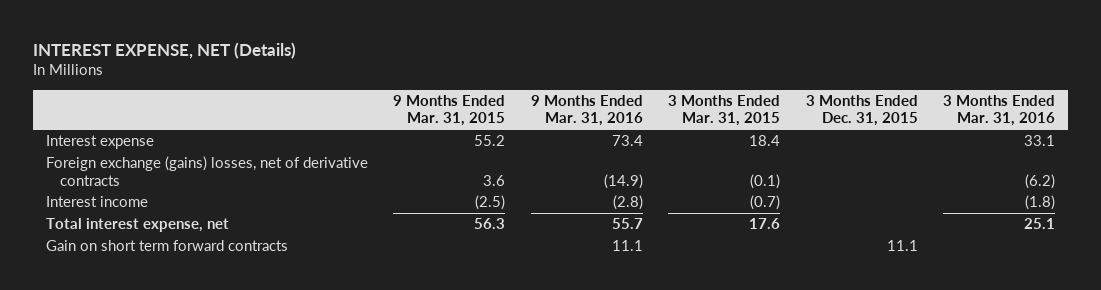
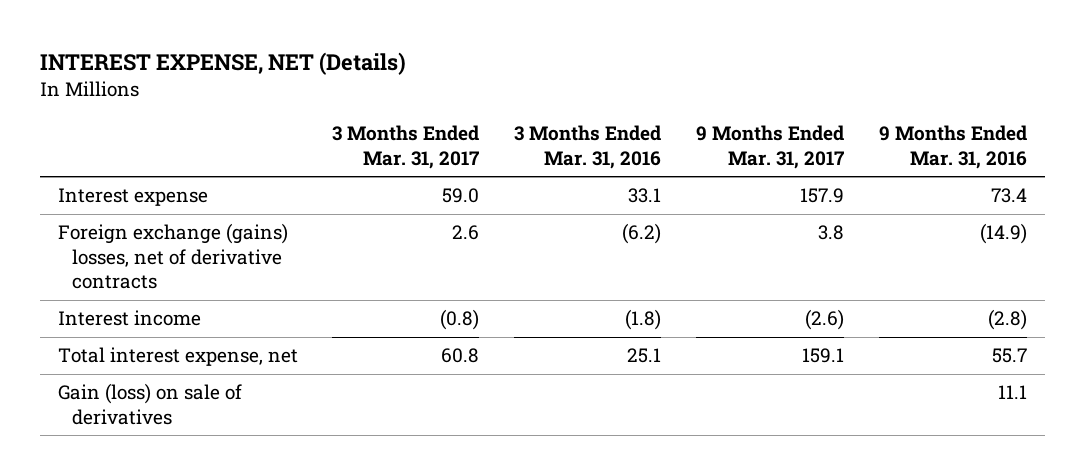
[393,94,506,127] 9 Months Ended Mar. 31, 2015 -> none
[668,94,781,127] 3 Months Ended Mar. 31, 2015 -> none
[805,94,918,127] 3 Months Ended Dec. 31, 2015 -> none
none -> [332,125,480,169] 3 Months Ended Mar. 31, 2017
none -> [696,125,845,169] 9 Months Ended Mar. 31, 2017
[45,240,288,252] Gain on short term forward contracts -> [57,383,242,425] Gain (loss) on sale of derivatives

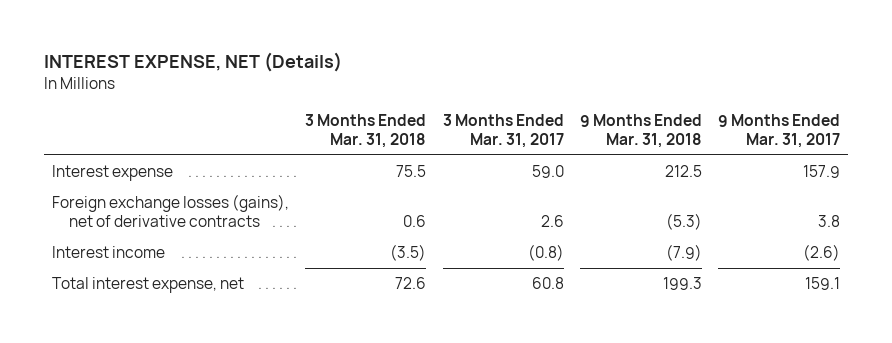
[514,125,662,169] 3 Months Ended Mar. 31, 2016 -> none
[879,125,1028,169] 9 Months Ended Mar. 31, 2016 -> none
none -> [305,113,427,148] 3 Months Ended Mar. 31, 2018
none -> [579,113,702,148] 9 Months Ended Mar. 31, 2018
[57,223,288,290] Foreign exchange (gains) losses, net of derivative contracts -> [52,193,290,228] Foreign exchange losses (gains), net of derivative contracts
[57,383,242,425] Gain (loss) on sale of derivatives -> none

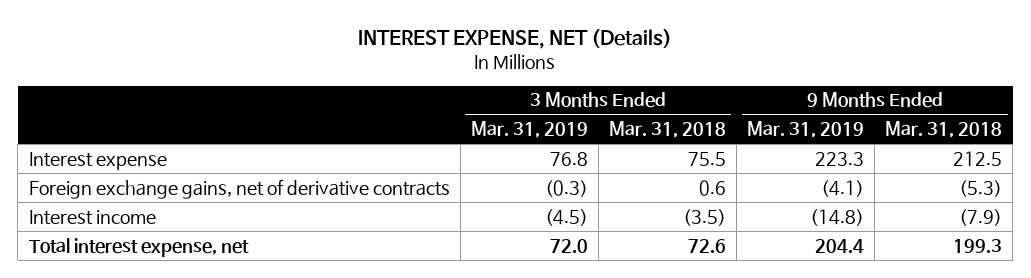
[442,113,564,148] 3 Months Ended Mar. 31, 2017 -> none
[718,113,841,148] 9 Months Ended Mar. 31, 2017 -> none
none -> [470,121,588,139] Mar. 31, 2019
none -> [747,121,865,139] Mar. 31, 2019
[52,193,290,228] Foreign exchange losses (gains), net of derivative contracts -> [28,178,450,199] Foreign exchange gains, net of derivative contracts

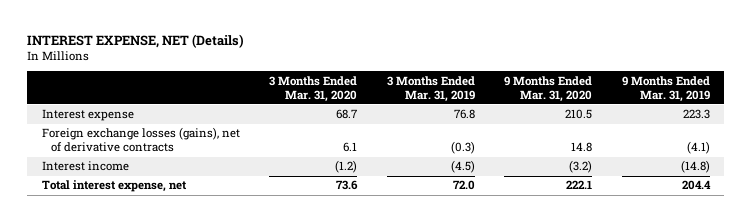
[608,121,726,139] Mar. 31, 2018 -> none
[885,121,1003,139] Mar. 31, 2018 -> none
none -> [269,75,358,102] 3 Months Ended Mar. 31, 2020
none -> [504,75,593,102] 9 Months Ended Mar. 31, 2020
[28,178,450,199] Foreign exchange gains, net of derivative contracts -> [41,127,240,153] Foreign exchange losses (gains), net of derivative contracts

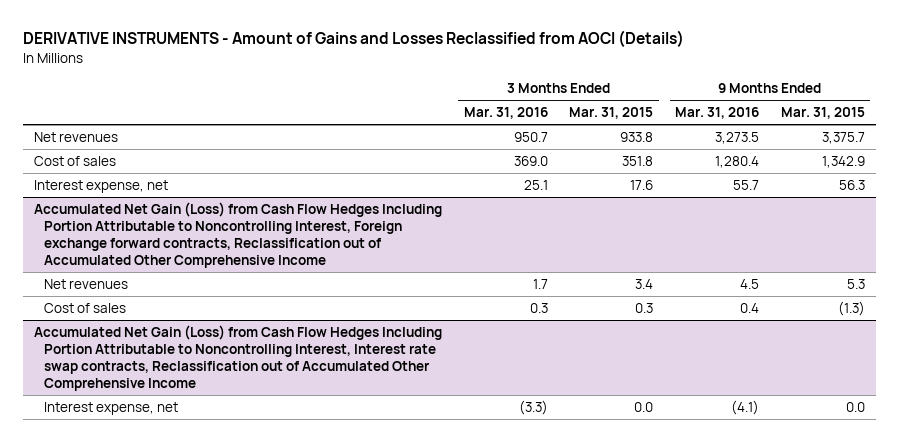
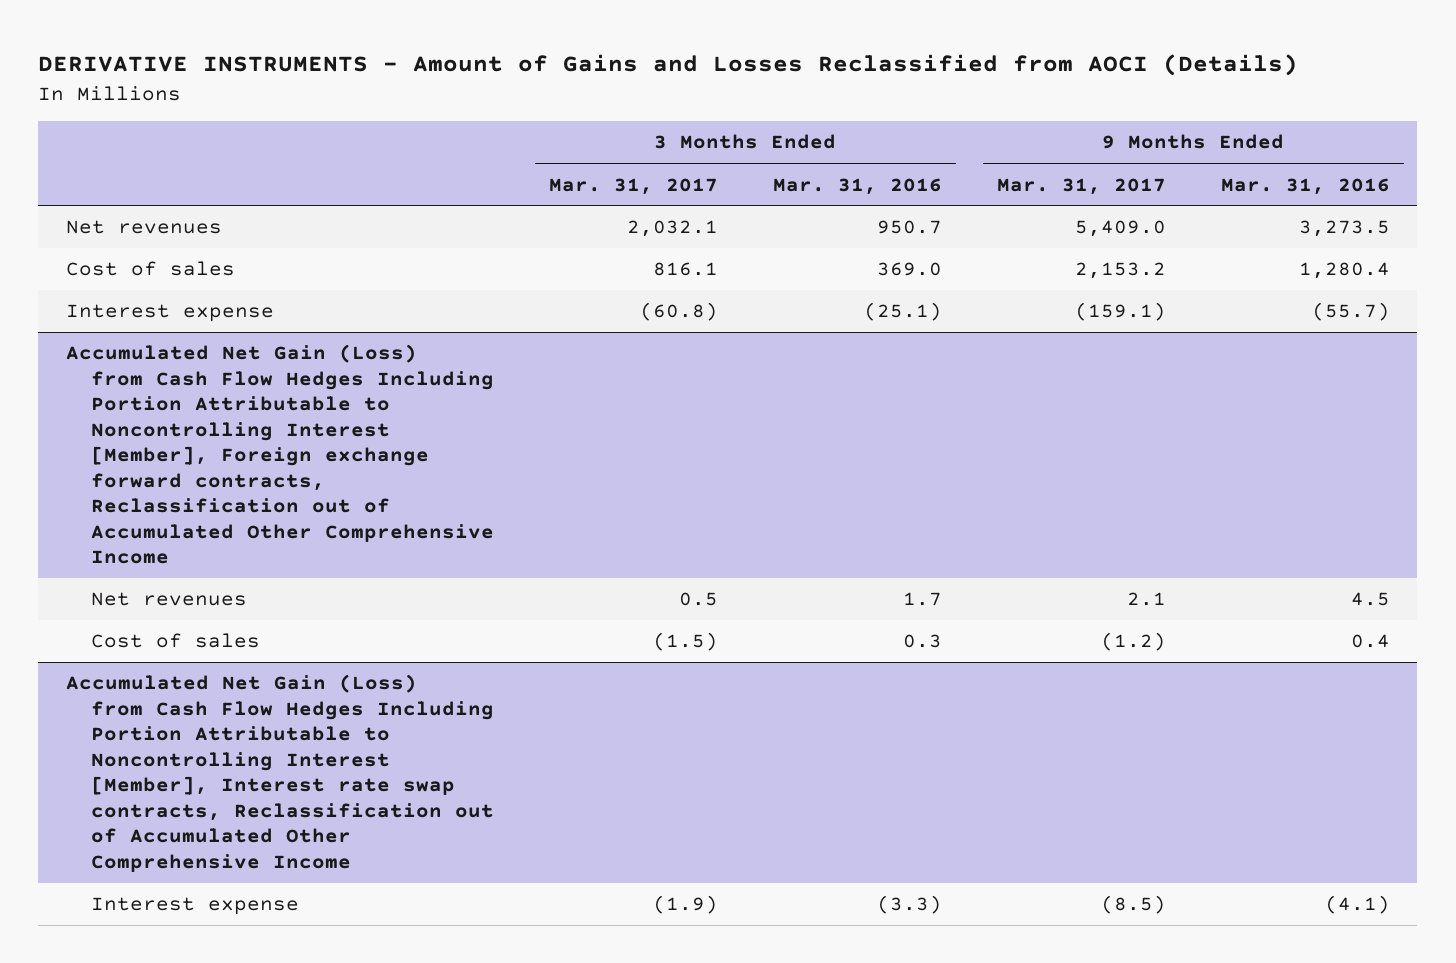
[569,107,654,120] Mar. 31, 2015 -> none
[781,107,866,120] Mar. 31, 2015 -> none
none -> [548,177,718,195] Mar. 31, 2017
none -> [996,177,1166,195] Mar. 31, 2017
[33,179,168,193] Interest expense, net -> [65,304,274,323] Interest expense
[523,179,548,190] 25.1 -> [863,302,942,322] (25.1)
[733,179,760,190] 55.7 -> [1311,302,1390,322] (55.7)
[33,201,442,268] Accumulated Net Gain (Loss) from Cash Flow Hedges Including Portion Attributable to Noncontrolling Interest, Foreign exchange forward contracts, Reclassification out of Accumulated Other Comprehensive Income -> [65,344,494,565] Accumulated Net Gain (Loss) from Cash Flow Hedges Including Portion Attributable to Noncontrolling Interest [Member], Foreign exchange forward contracts, Reclassification out of Accumulated Other Comprehensive Income
[33,324,442,391] Accumulated Net Gain (Loss) from Cash Flow Hedges Including Portion Attributable to Noncontrolling Interest, Interest rate swap contracts, Reclassification out of Accumulated Other Comprehensive Income -> [65,674,494,872] Accumulated Net Gain (Loss) from Cash Flow Hedges Including Portion Attributable to Noncontrolling Interest [Member], Interest rate swap contracts, Reclassification out of Accumulated Other Comprehensive Income
[44,401,179,415] Interest expense, net -> [90,897,299,916] Interest expense

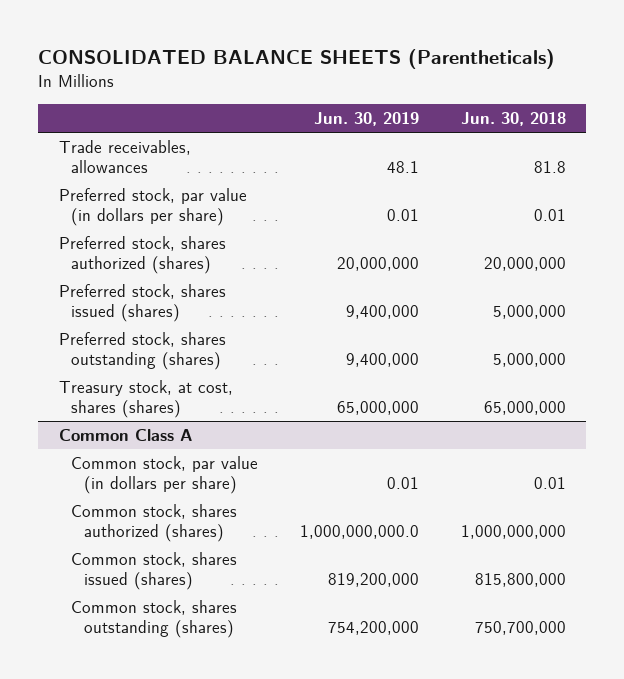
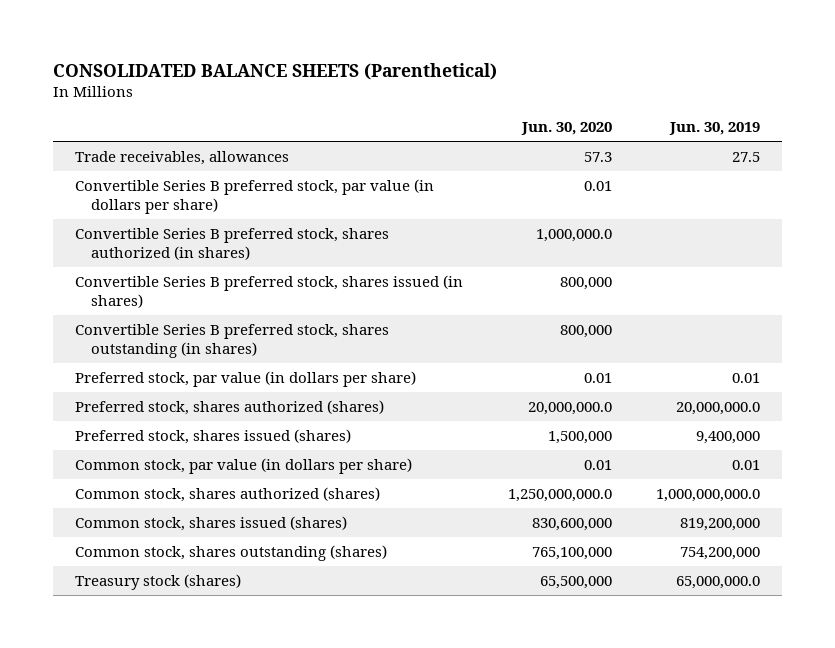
[37,49,555,70] CONSOLIDATED BALANCE SHEETS (Parentheticals) -> [53,62,498,80] CONSOLIDATED BALANCE SHEETS (Parenthetical)
[460,112,566,127] Jun. 30, 2018 -> none
none -> [520,122,612,136] Jun. 30, 2020
[386,160,419,173] 48.1 -> [732,151,761,162] 27.5
none -> [75,178,435,215] Convertible Series B preferred stock, par value (in dollars per share)
none -> [75,227,390,261] Convertible Series B preferred stock, shares authorized (in shares)
none -> [75,274,464,309] Convertible Series B preferred stock, shares issued (in shares)
none -> [75,323,390,359] Convertible Series B preferred stock, shares outstanding (in shares)
[336,256,419,271] 20,000,000 -> [676,401,761,415] 20,000,000.0
[58,331,226,370] Preferred stock, shares outstanding (shares) -> none
[58,379,233,418] Treasury stock, at cost, shares (shares) -> none
[58,428,192,441] Common Class A -> none
none -> [75,573,242,590] Treasury stock (shares)

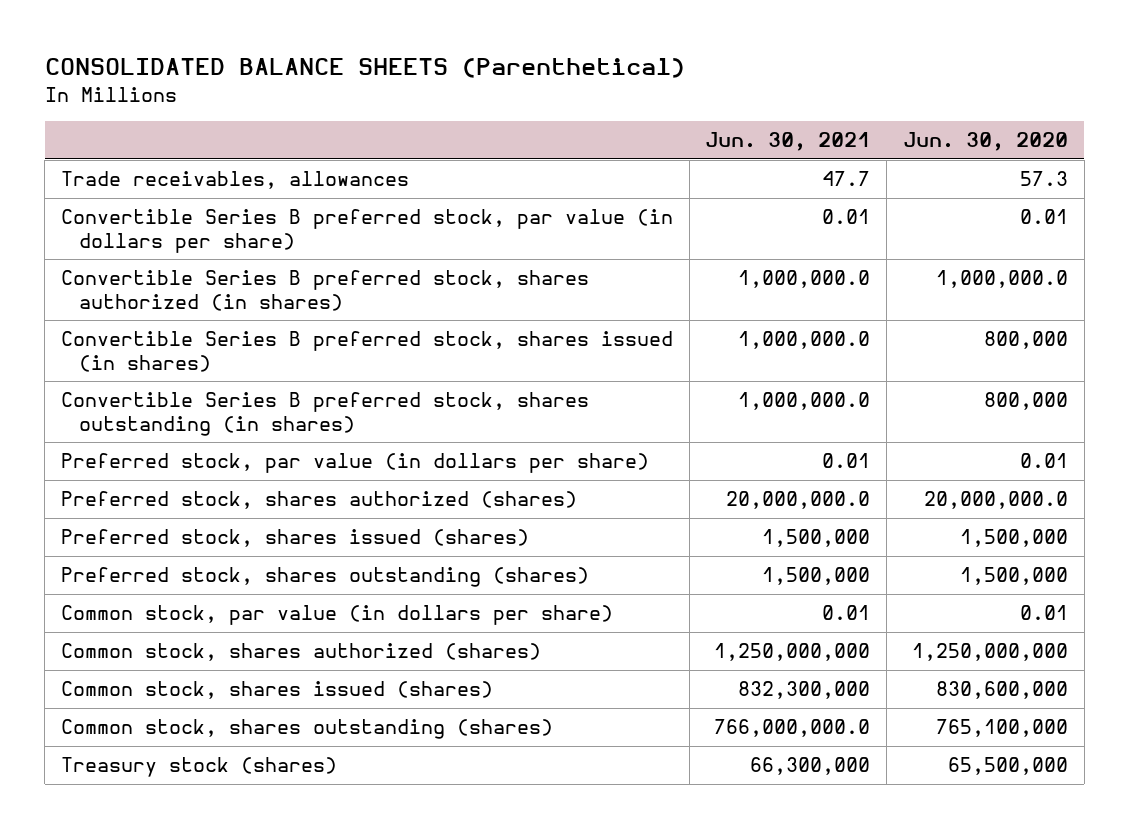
[669,122,761,136] Jun. 30, 2019 -> none
none -> [705,132,871,152] Jun. 30, 2021
none -> [61,567,590,588] Preferred stock, shares outstanding (shares)
[507,488,612,502] 1,250,000,000.0 -> [911,643,1068,662] 1,250,000,000

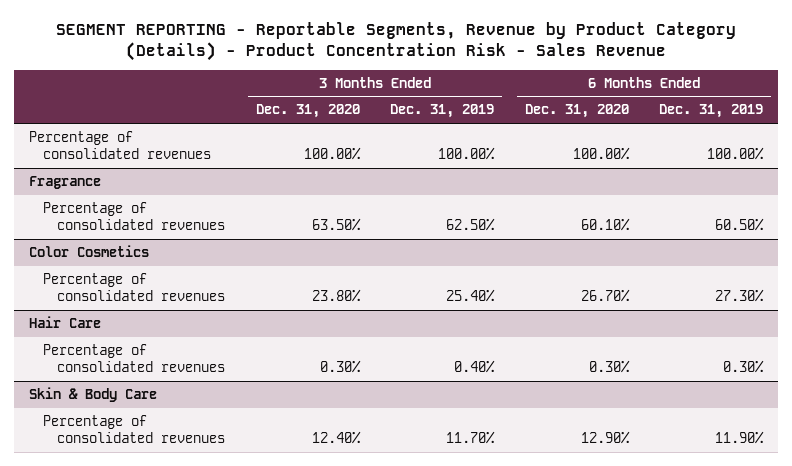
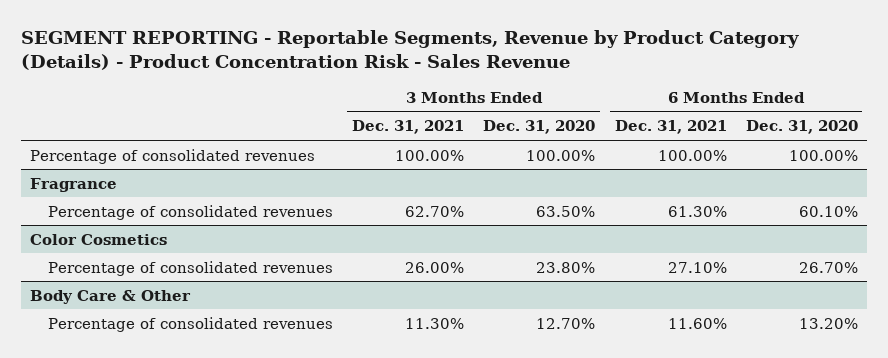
[390,104,495,119] Dec. 31, 2019 -> none
[659,104,764,119] Dec. 31, 2019 -> none
none -> [352,120,465,135] Dec. 31, 2021
none -> [614,120,727,135] Dec. 31, 2021
[29,387,158,403] Skin & Body Care -> none
[43,415,226,444] Percentage of consolidated revenues -> none
[29,316,102,329] Hair Care -> [30,289,192,304] Body Care & Other
[319,360,361,374] 0.30% -> [536,317,596,329] 12.70%
[588,360,630,374] 0.30% -> [798,317,858,329] 13.20%

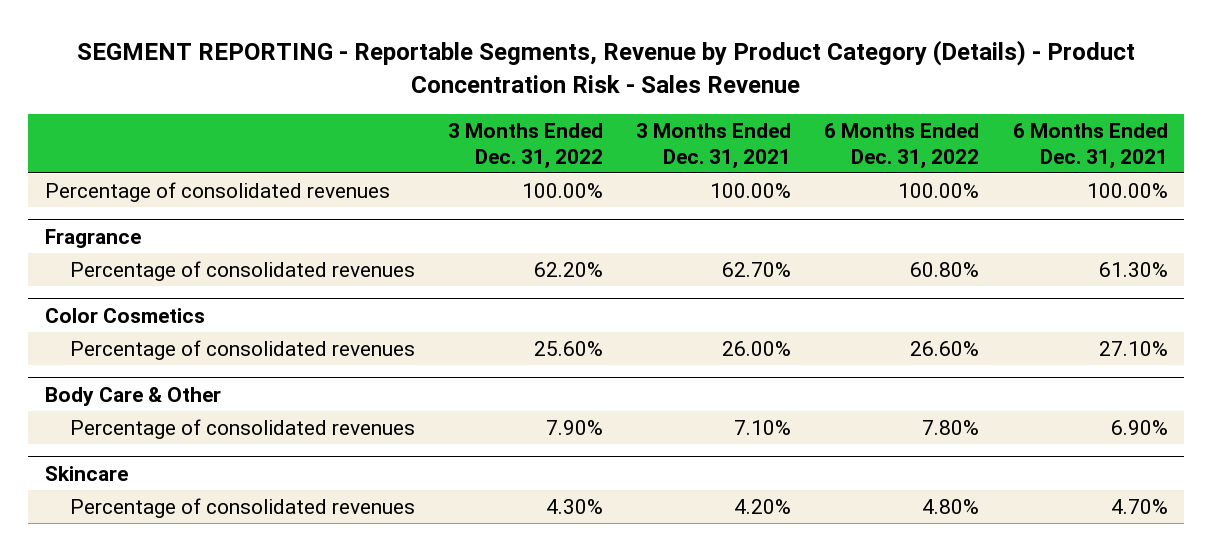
[483,120,596,135] Dec. 31, 2020 -> none
[745,120,858,135] Dec. 31, 2020 -> none
none -> [447,122,603,169] 3 Months Ended Dec. 31, 2022
none -> [824,122,980,169] 6 Months Ended Dec. 31, 2022
[405,317,465,329] 11.30% -> [734,419,792,435] 7.10%
[667,317,727,329] 11.60% -> [1110,419,1168,435] 6.90%
none -> [44,465,128,481] Skincare
none -> [69,497,415,518] Percentage of consolidated revenues

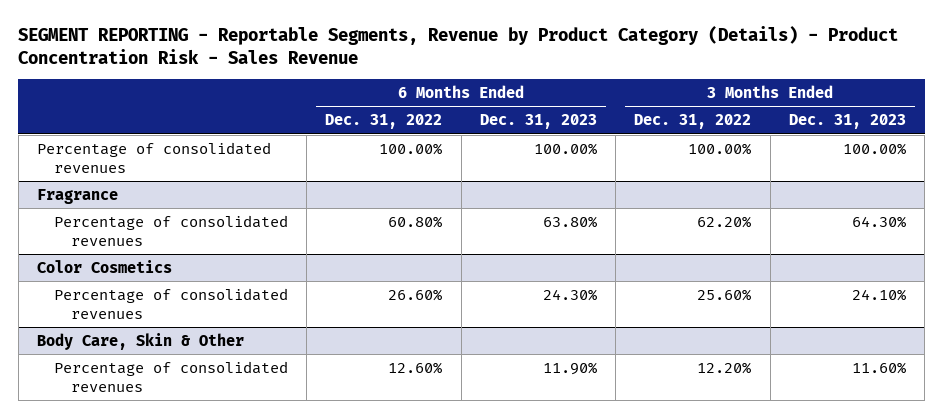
[636,122,792,169] 3 Months Ended Dec. 31, 2021 -> none
[1012,122,1168,169] 6 Months Ended Dec. 31, 2021 -> none
none -> [479,114,597,130] Dec. 31, 2023
none -> [788,114,906,130] Dec. 31, 2023
[44,465,128,481] Skincare -> none
[69,497,415,518] Percentage of consolidated revenues -> none
[44,386,221,406] Body Care & Other -> [36,332,244,350] Body Care, Skin & Other
[545,419,603,435] 7.90% -> [697,361,752,374] 12.20%
[922,419,980,435] 7.80% -> [388,361,443,374] 12.60%

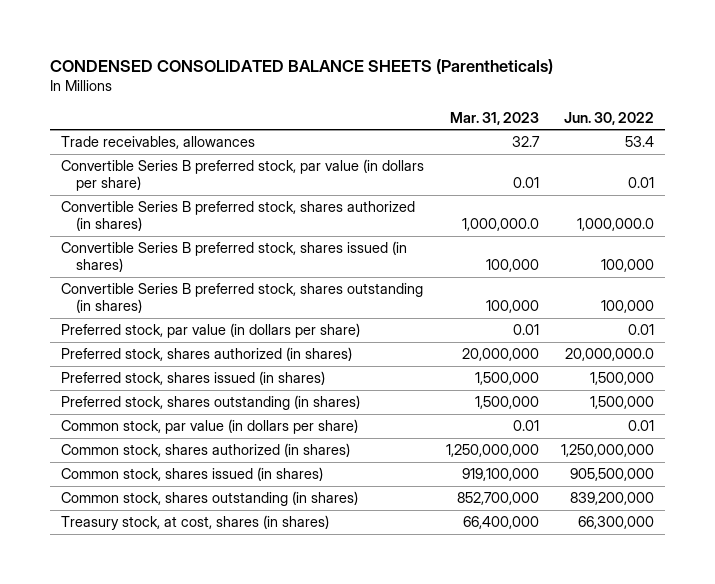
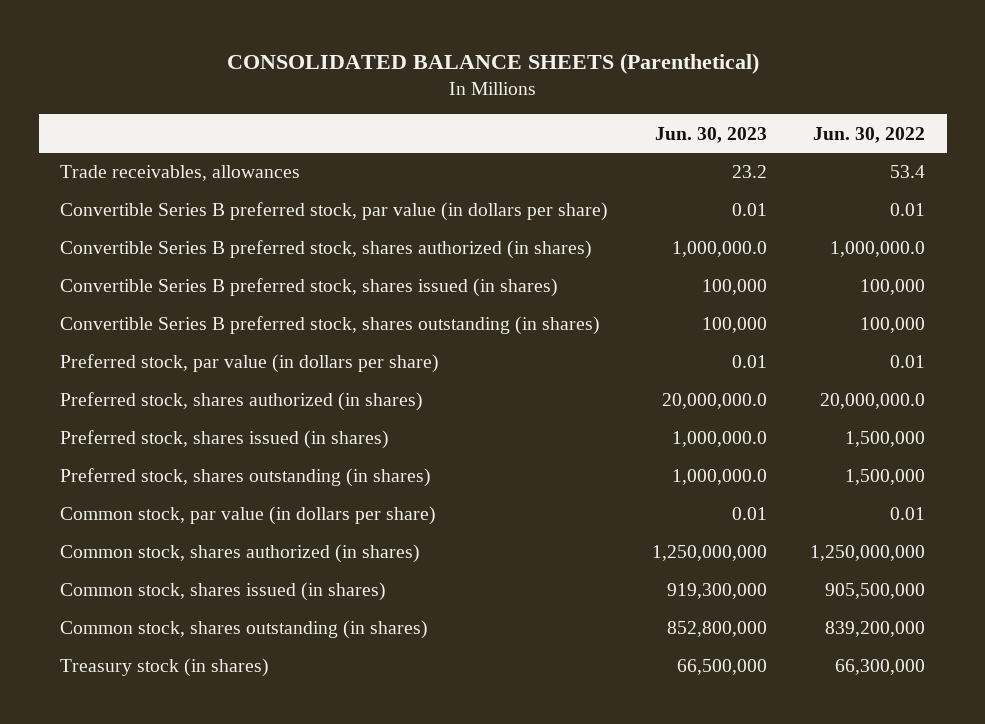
[49,58,553,74] CONDENSED CONSOLIDATED BALANCE SHEETS (Parentheticals) -> [226,52,759,74] CONSOLIDATED BALANCE SHEETS (Parenthetical)
[449,111,539,125] Mar. 31, 2023 -> none
none -> [654,126,767,143] Jun. 30, 2023
[60,515,329,531] Treasury stock, at cost, shares (in shares) -> [60,658,270,678] Treasury stock (in shares)

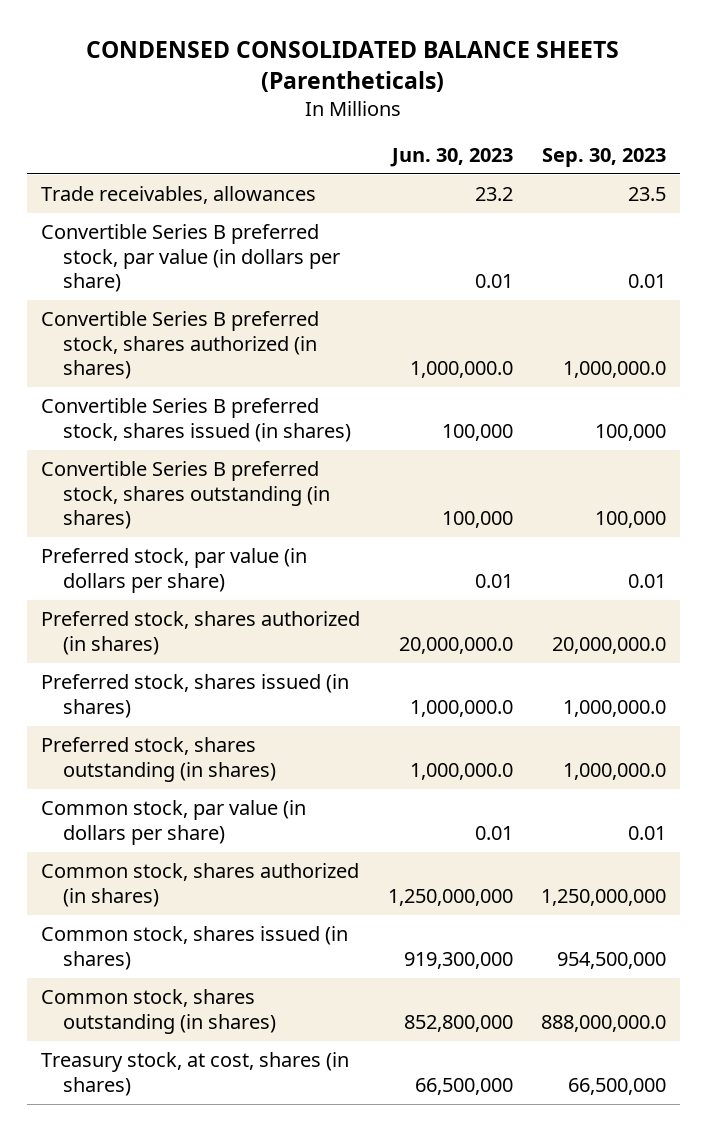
[226,52,759,74] CONSOLIDATED BALANCE SHEETS (Parenthetical) -> [86,41,620,92] CONDENSED CONSOLIDATED BALANCE SHEETS (Parentheticals)
[812,126,925,143] Jun. 30, 2022 -> none
none -> [541,147,666,167] Sep. 30, 2023
[60,658,270,678] Treasury stock (in shares) -> [41,1052,350,1096] Treasury stock, at cost, shares (in shares)

